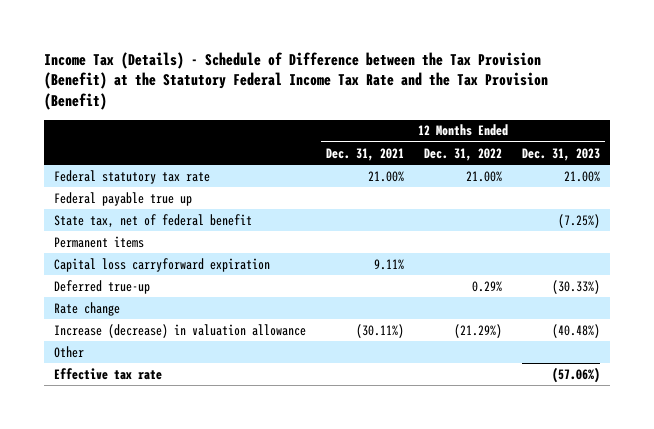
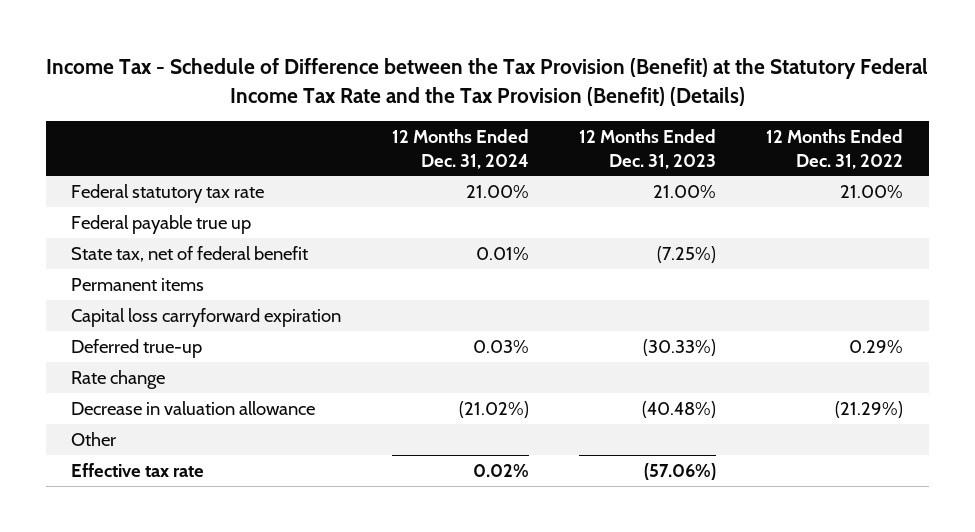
[43,51,548,111] Income Tax (Details) - Schedule of Difference between the Tax Provision (Benefit) at the Statutory Federal Income Tax Rate and the Tax Provision (Benefit) -> [46,58,929,106] Income Tax - Schedule of Difference between the Tax Provision (Benefit) at the Statutory Federal Income Tax Rate and the Tax Provision (Benefit) (Details)
[325,147,404,161] Dec. 31, 2021 -> none
none -> [391,128,529,169] 12 Months Ended Dec. 31, 2024
[53,323,306,338] Increase (decrease) in valuation allowance -> [71,400,316,415] Decrease in valuation allowance

